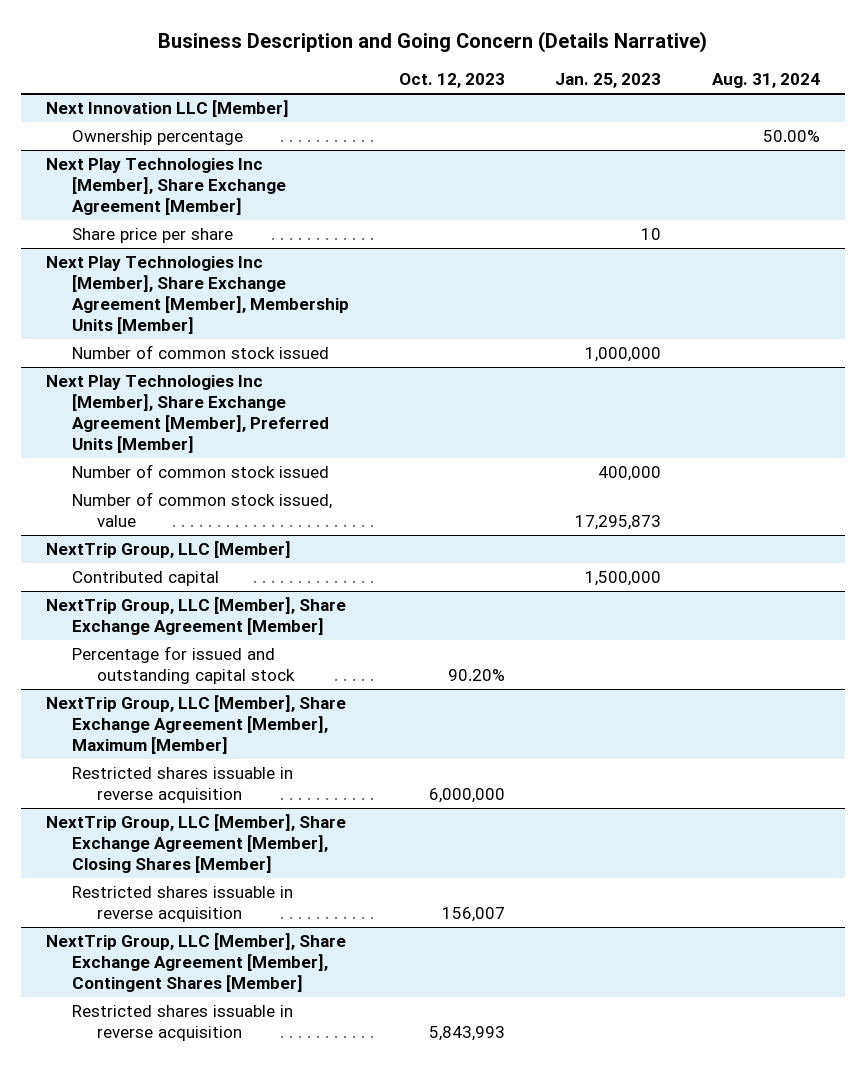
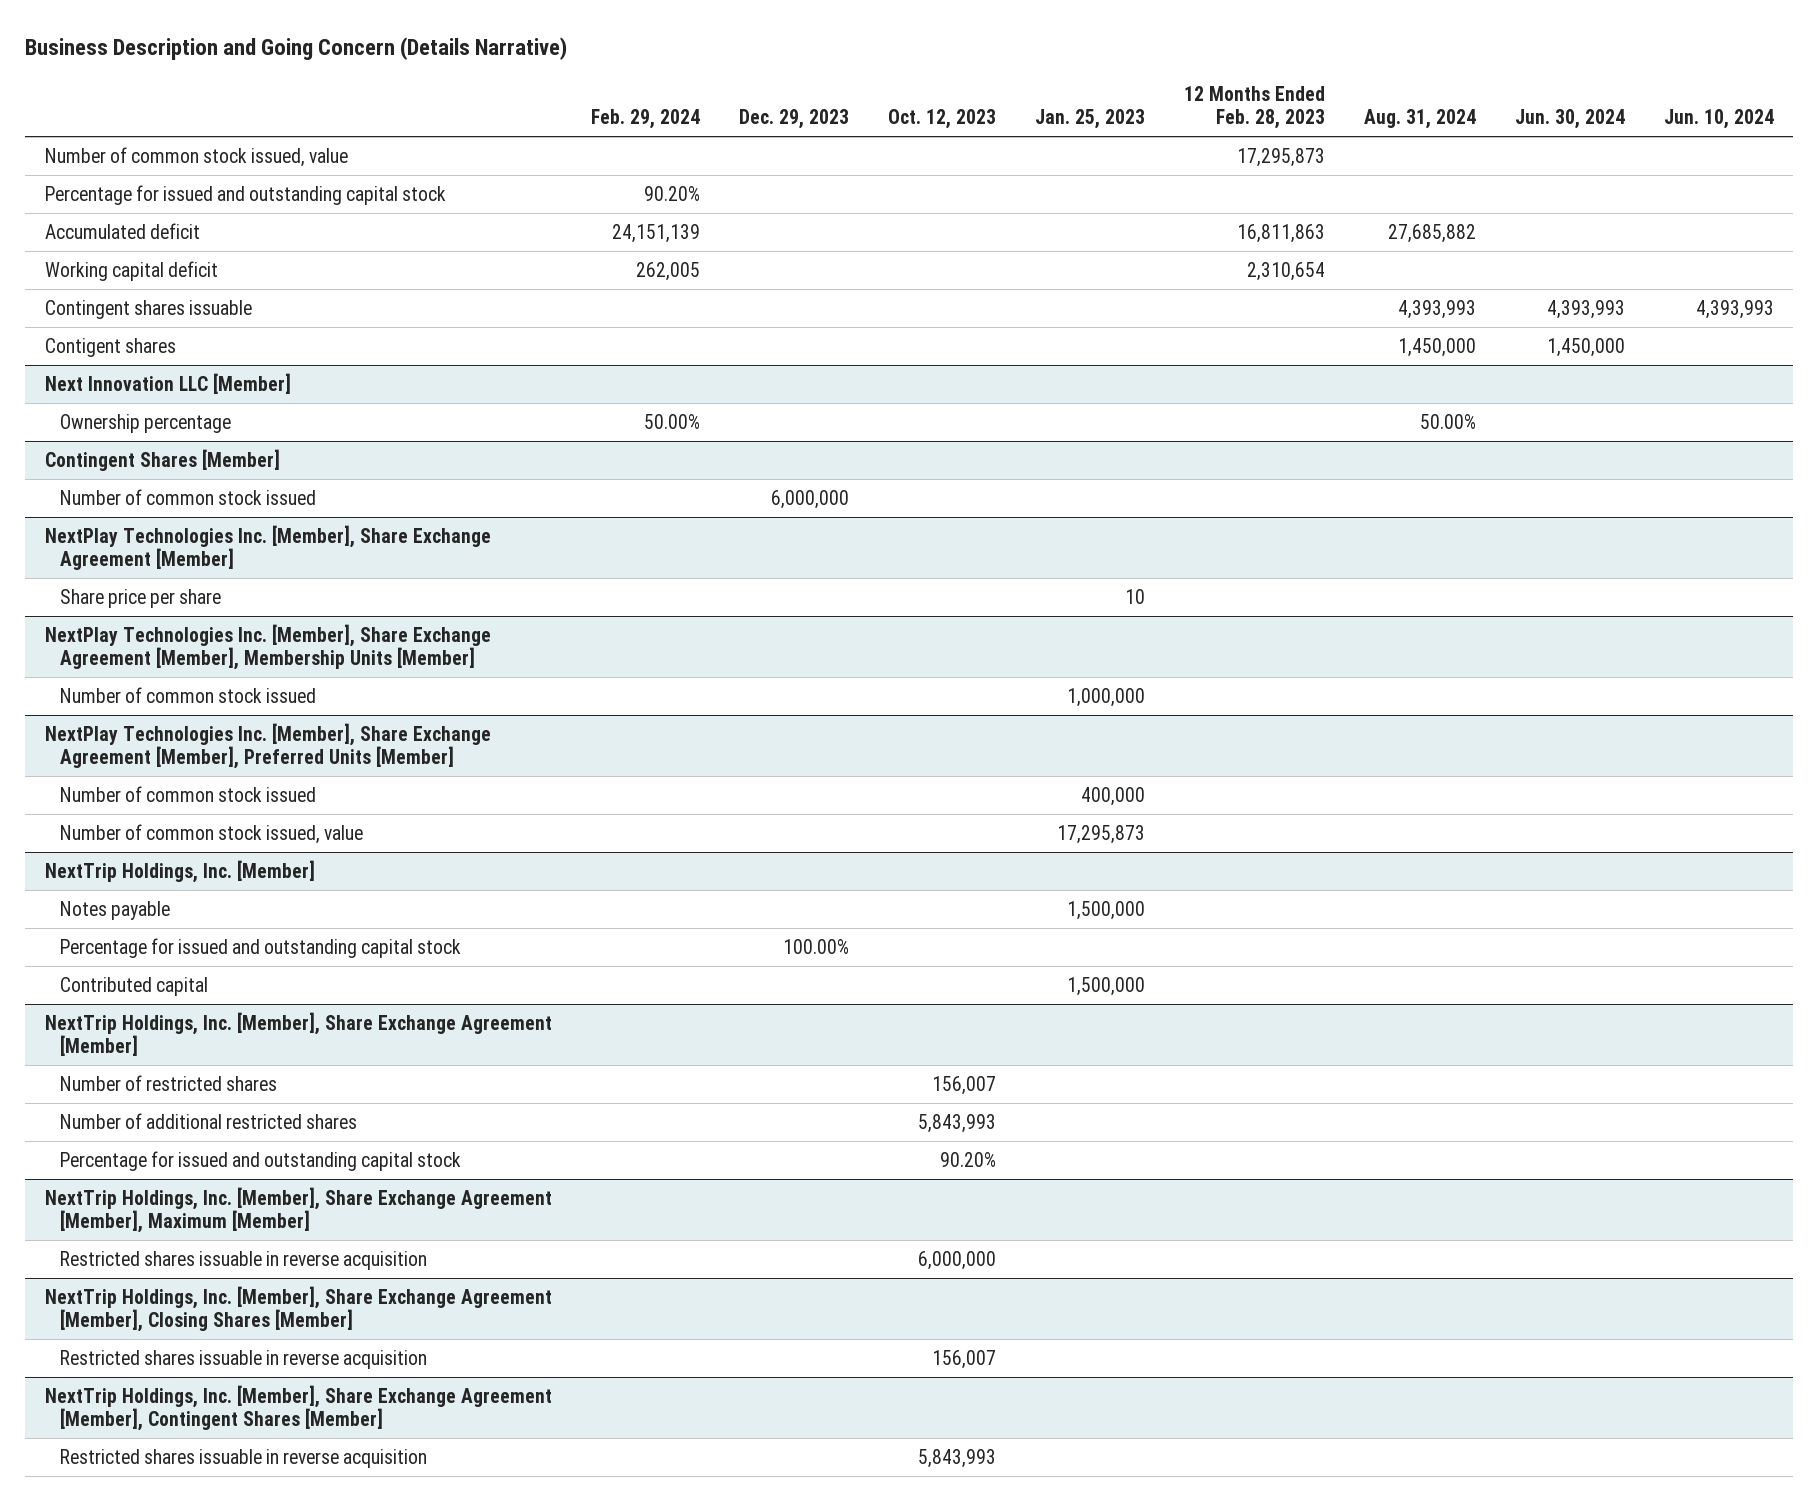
none -> [590,109,700,130] Feb. 29, 2024
none -> [738,109,849,130] Dec. 29, 2023
none -> [1183,85,1325,130] 12 Months Ended Feb. 28, 2023
none -> [1514,109,1625,130] Jun. 30, 2024
none -> [1663,109,1774,130] Jun. 10, 2024
none -> [44,146,348,167] Number of common stock issued, value
none -> [44,184,446,205] Percentage for issued and outstanding capital stock
none -> [44,222,200,239] Accumulated deficit
none -> [44,260,218,281] Working capital deficit
none -> [44,299,252,319] Contingent shares issuable
none -> [44,337,176,357] Contigent shares
none -> [44,448,280,471] Contingent Shares [Member]
none -> [60,488,317,505] Number of common stock issued
[46,158,286,216] Next Play Technologies Inc [Member], Share Exchange Agreement [Member] -> [44,524,491,571] NextPlay Technologies Inc. [Member], Share Exchange Agreement [Member]
[46,256,349,334] Next Play Technologies Inc [Member], Share Exchange Agreement [Member], Membership Units [Member] -> [44,623,491,671] NextPlay Technologies Inc. [Member], Share Exchange Agreement [Member], Membership Units [Member]
[46,375,329,453] Next Play Technologies Inc [Member], Share Exchange Agreement [Member], Preferred Units [Member] -> [44,722,491,770] NextPlay Technologies Inc. [Member], Share Exchange Agreement [Member], Preferred Units [Member]
[46,541,292,559] NextTrip Group, LLC [Member] -> [44,859,315,883] NextTrip Holdings, Inc. [Member]
none -> [60,900,171,920] Notes payable
none -> [60,937,462,958] Percentage for issued and outstanding capital stock
[46,597,347,636] NextTrip Group, LLC [Member], Share Exchange Agreement [Member] -> [44,1011,552,1057] NextTrip Holdings, Inc. [Member], Share Exchange Agreement [Member]
none -> [60,1074,278,1091] Number of restricted shares
none -> [60,1112,358,1129] Number of additional restricted shares
[46,695,347,755] NextTrip Group, LLC [Member], Share Exchange Agreement [Member], Maximum [Member] -> [44,1186,552,1234] NextTrip Holdings, Inc. [Member], Share Exchange Agreement [Member], Maximum [Member]
[46,814,347,874] NextTrip Group, LLC [Member], Share Exchange Agreement [Member], Closing Shares [Member] -> [44,1285,552,1333] NextTrip Holdings, Inc. [Member], Share Exchange Agreement [Member], Closing Shares [Member]
[46,933,347,993] NextTrip Group, LLC [Member], Share Exchange Agreement [Member], Contingent Shares [Member] -> [44,1384,552,1432] NextTrip Holdings, Inc. [Member], Share Exchange Agreement [Member], Contingent Shares [Member]

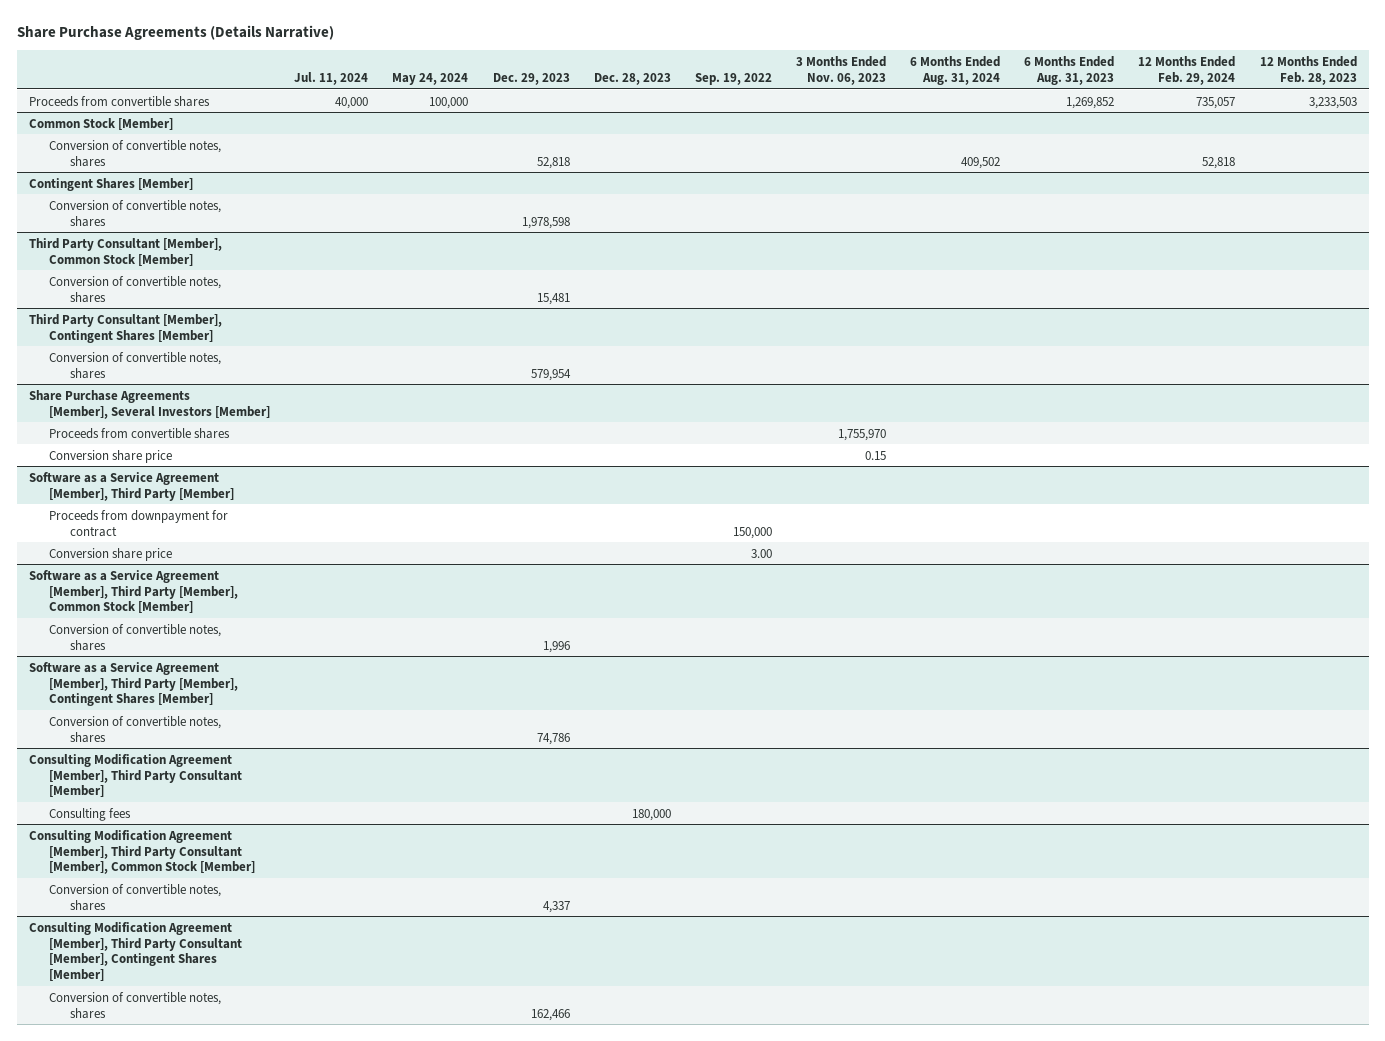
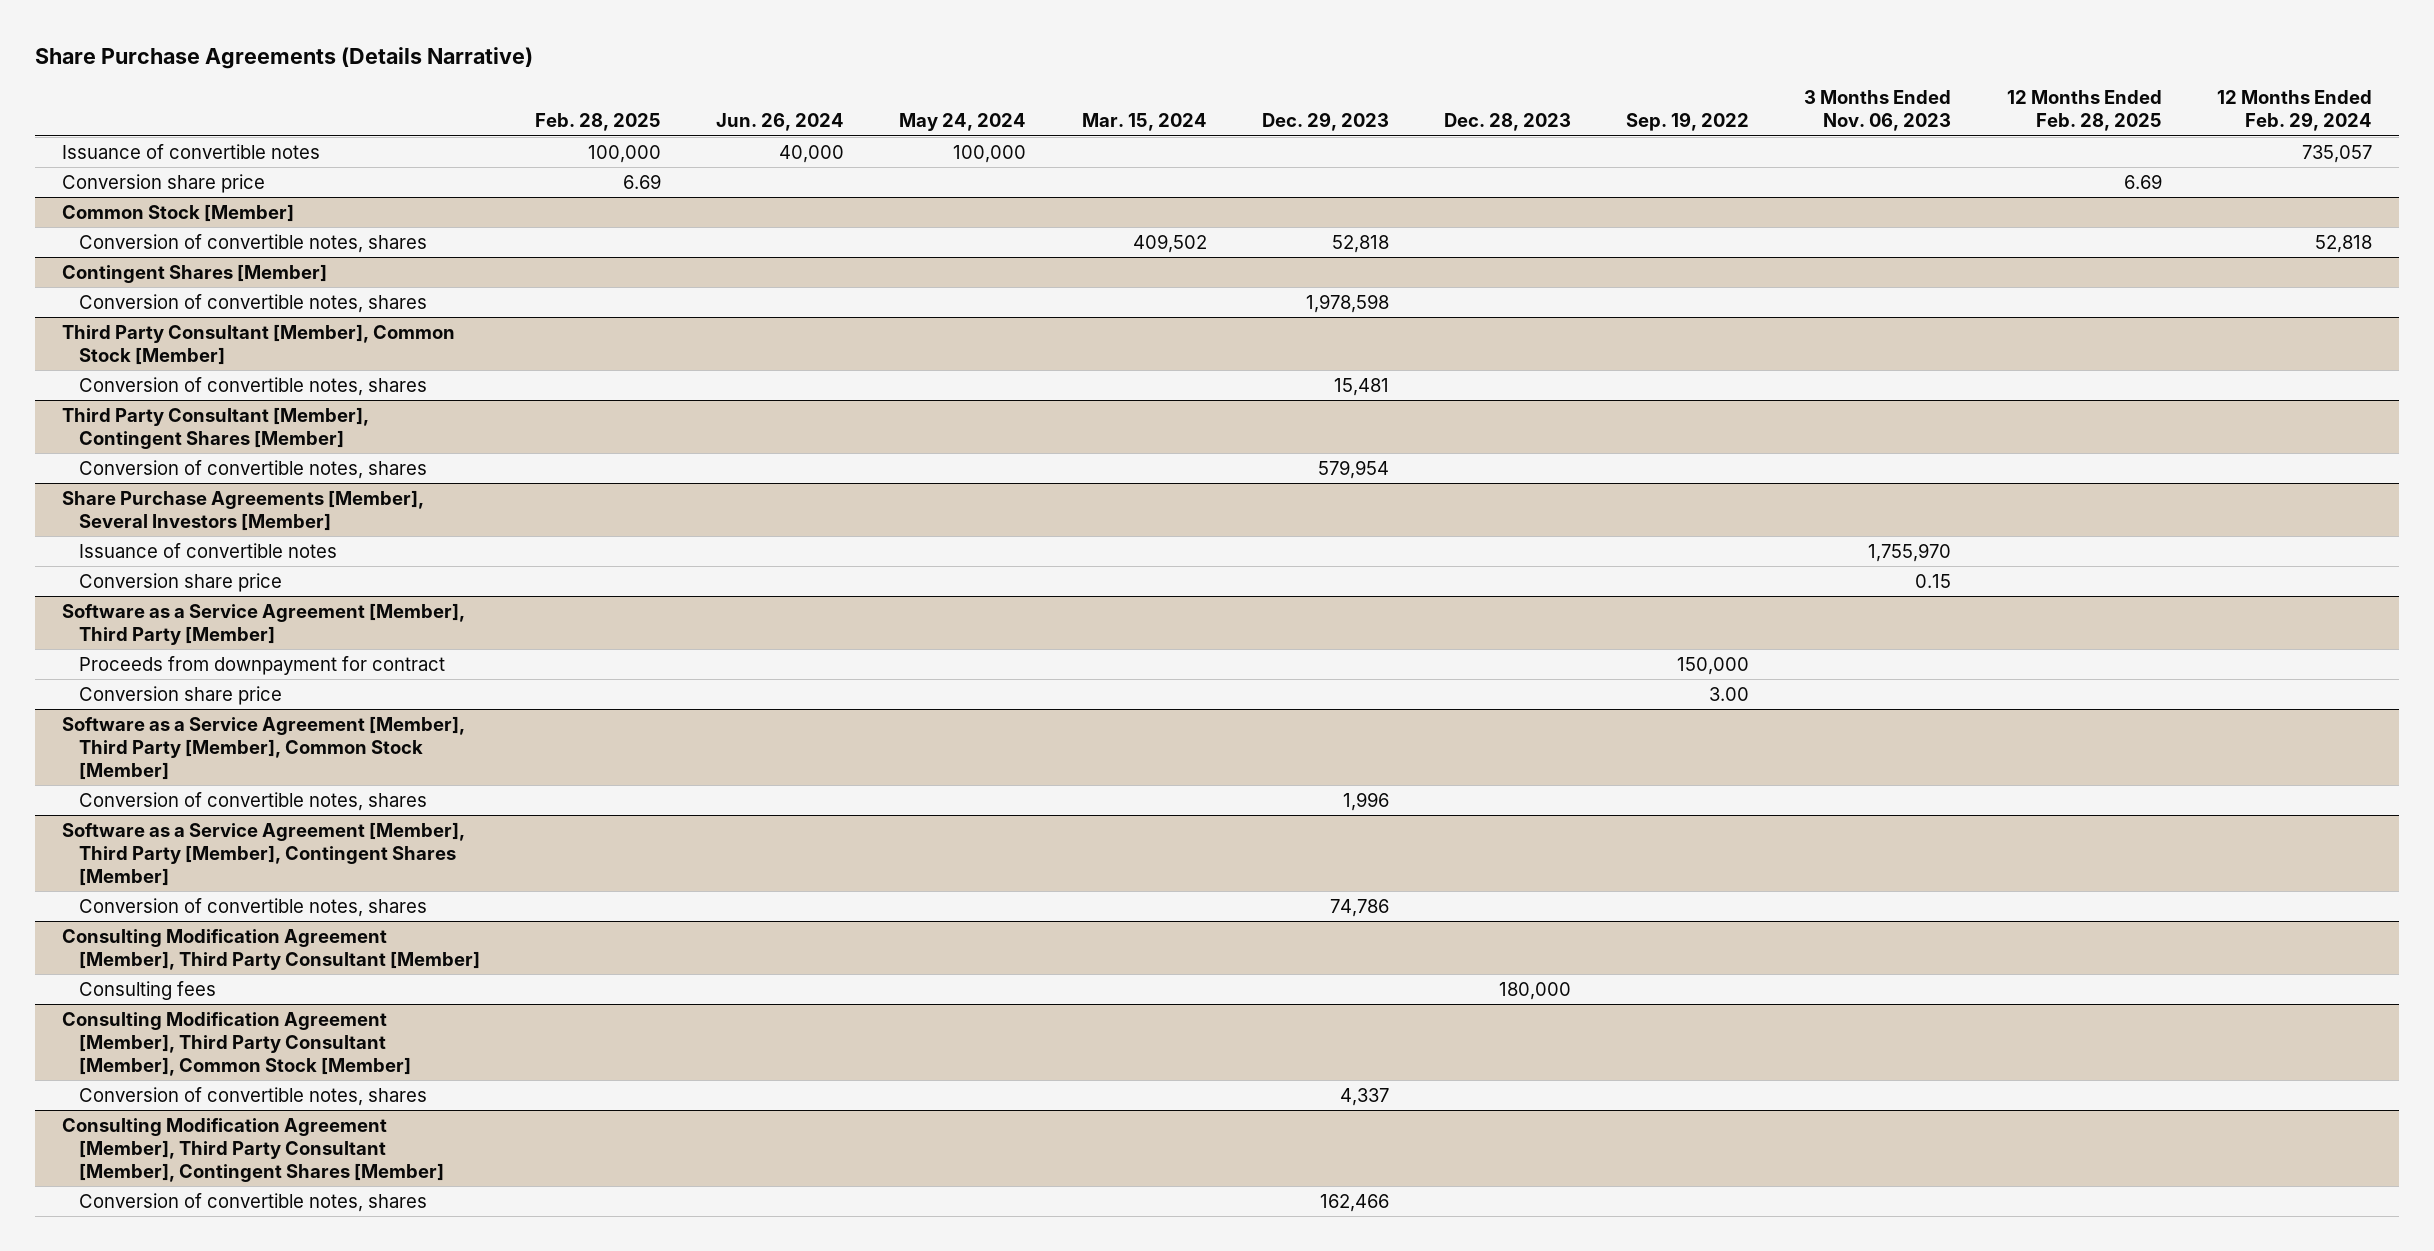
[294,71,369,85] Jul. 11, 2024 -> none
[910,55,1001,85] 6 Months Ended Aug. 31, 2024 -> none
[1024,55,1115,85] 6 Months Ended Aug. 31, 2023 -> none
[1259,55,1357,85] 12 Months Ended Feb. 28, 2023 -> none
none -> [534,113,661,132] Feb. 28, 2025
none -> [716,113,845,132] Jun. 26, 2024
none -> [1081,113,1207,132] Mar. 15, 2024
none -> [2006,90,2162,132] 12 Months Ended Feb. 28, 2025
[28,95,210,107] Proceeds from convertible shares -> [62,143,321,159] Issuance of convertible notes
none -> [62,173,266,193] Conversion share price
[49,427,231,439] Proceeds from convertible shares -> [78,542,337,558] Issuance of convertible notes

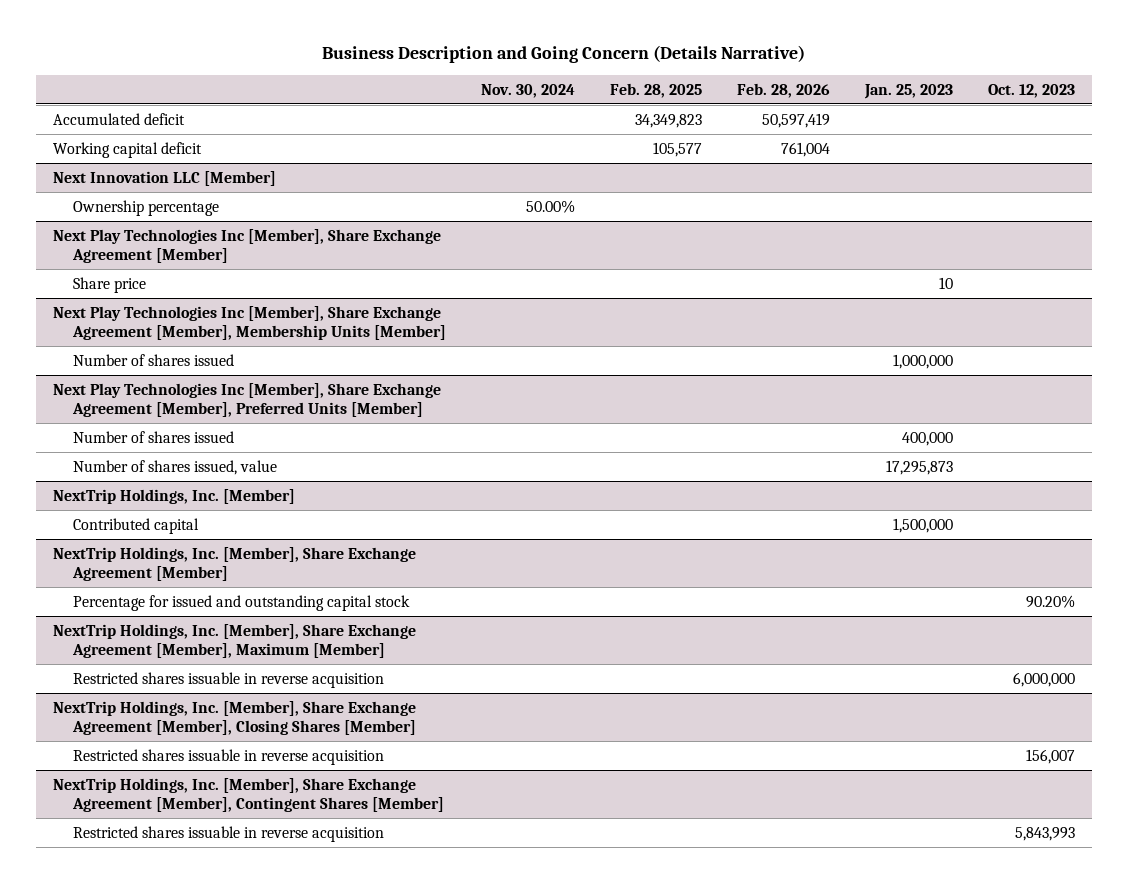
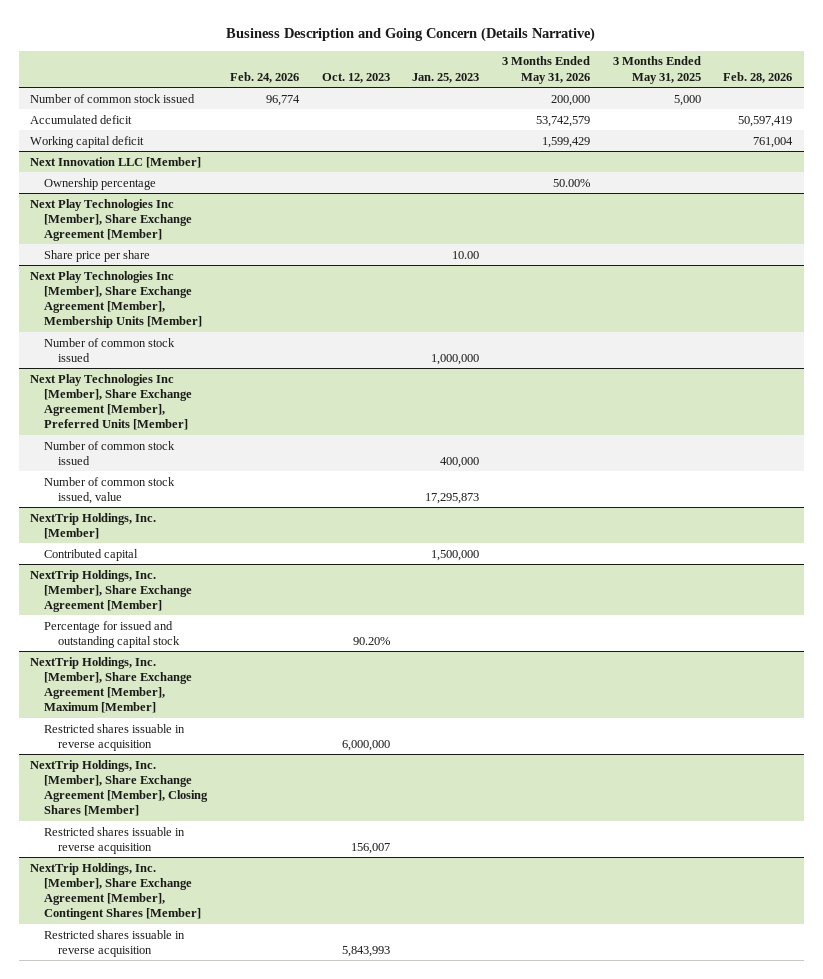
[480,83,575,98] Nov. 30, 2024 -> none
[609,82,702,98] Feb. 28, 2025 -> none
none -> [229,71,299,83] Feb. 24, 2026
none -> [501,56,590,84] 3 Months Ended May 31, 2026
none -> [612,56,701,84] 3 Months Ended May 31, 2025
none -> [30,93,196,103] Number of common stock issued
[72,276,146,293] Share price -> [44,249,151,262] Share price per share
[938,276,953,289] 10 -> [452,250,480,259] 10.00
[72,353,234,366] Number of shares issued -> [44,337,176,362] Number of common stock issued
[72,430,234,443] Number of shares issued -> [44,440,176,465] Number of common stock issued
[72,459,277,475] Number of shares issued, value -> [44,476,176,504] Number of common stock issued, value

